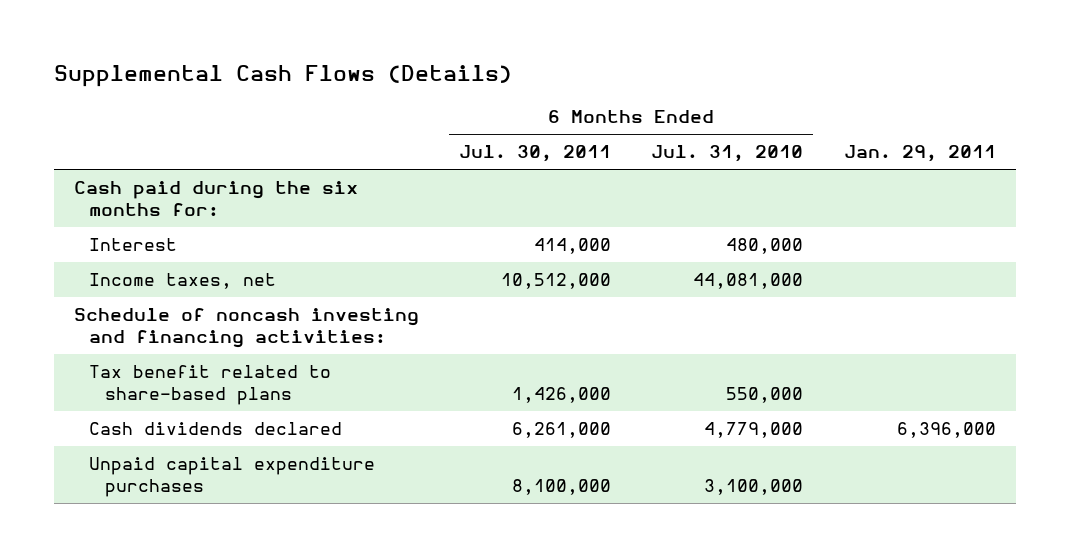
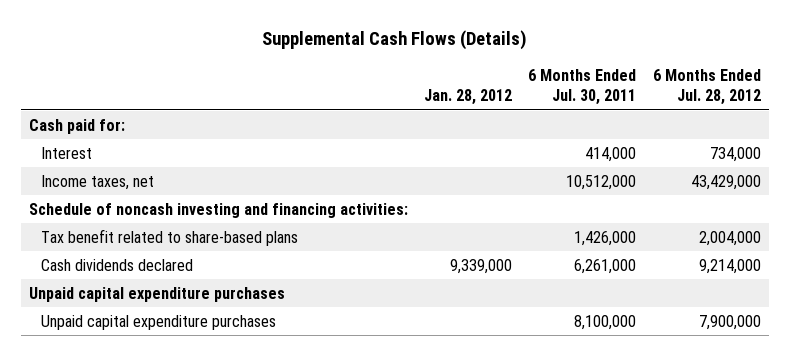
[651,145,804,163] Jul. 31, 2010 -> none
[843,145,996,163] Jan. 29, 2011 -> none
none -> [424,89,513,106] Jan. 28, 2012
none -> [652,68,761,106] 6 Months Ended Jul. 28, 2012
[73,181,358,216] Cash paid during the six months for: -> [28,118,125,134] Cash paid for:
none -> [28,286,285,302] Unpaid capital expenditure purchases

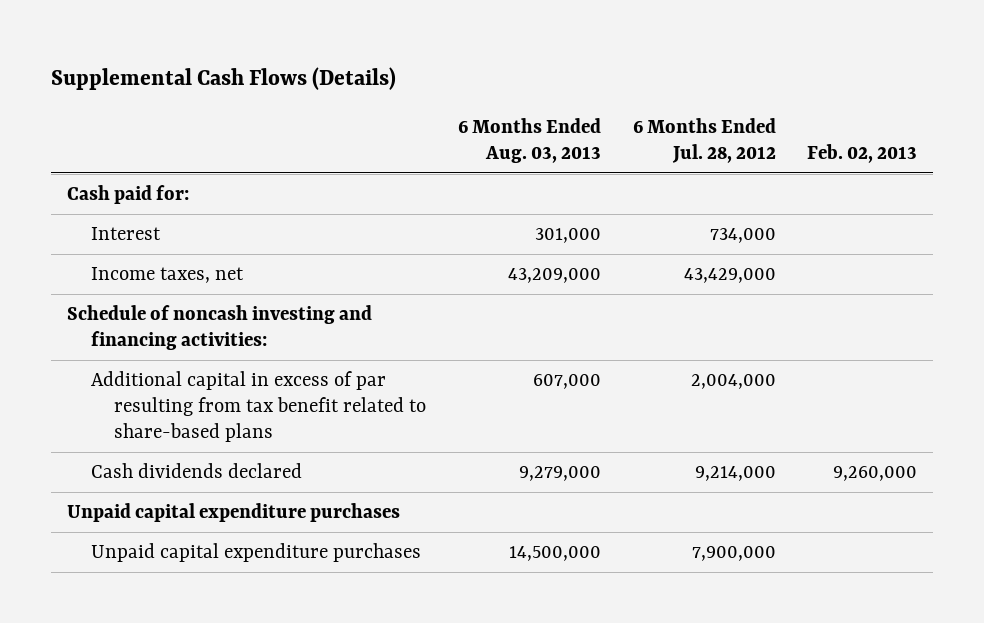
[424,89,513,106] Jan. 28, 2012 -> none
[528,68,637,106] 6 Months Ended Jul. 30, 2011 -> none
none -> [457,117,601,163] 6 Months Ended Aug. 03, 2013
none -> [807,143,918,163] Feb. 02, 2013
[41,228,299,246] Tax benefit related to share-based plans -> [90,371,427,443] Additional capital in excess of par resulting from tax benefit related to share-based plans

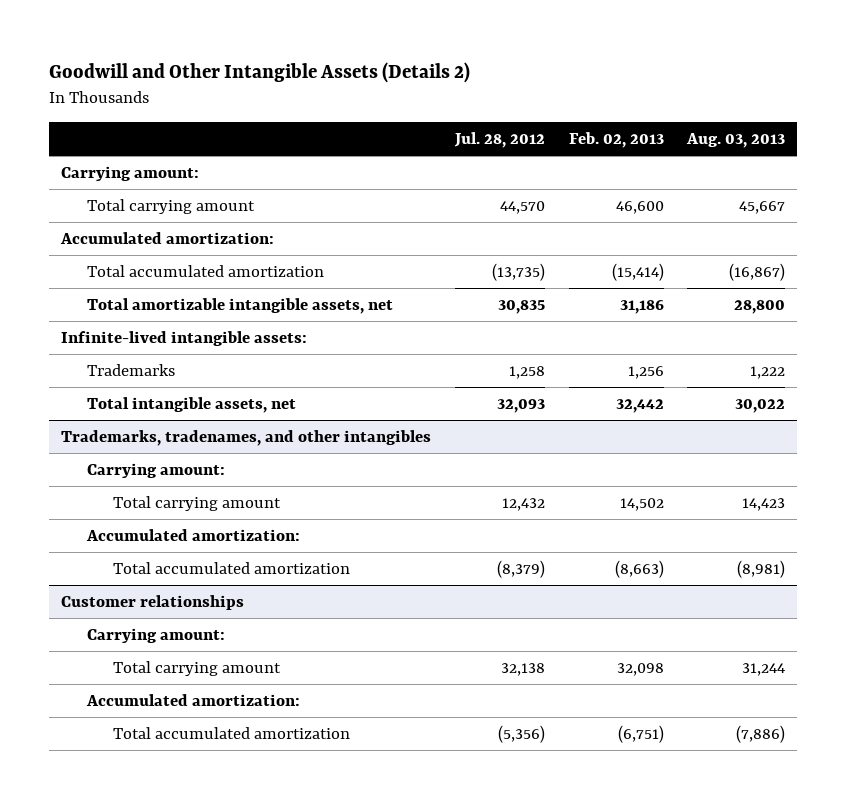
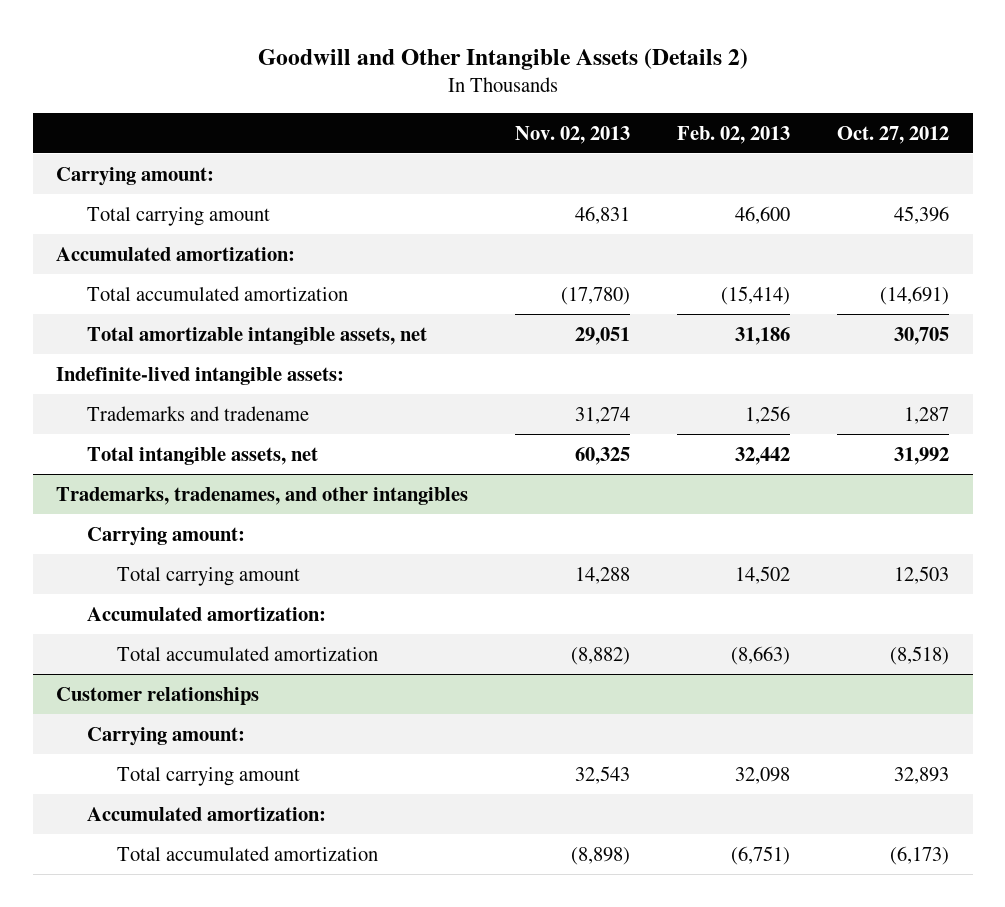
[453,132,545,149] Jul. 28, 2012 -> none
[686,133,786,149] Aug. 03, 2013 -> none
none -> [515,125,631,144] Nov. 02, 2013
none -> [837,125,950,144] Oct. 27, 2012
[61,330,308,346] Infinite-lived intangible assets: -> [56,366,345,385] Indefinite-lived intangible assets:
[87,363,176,376] Trademarks -> [86,405,309,421] Trademarks and tradename

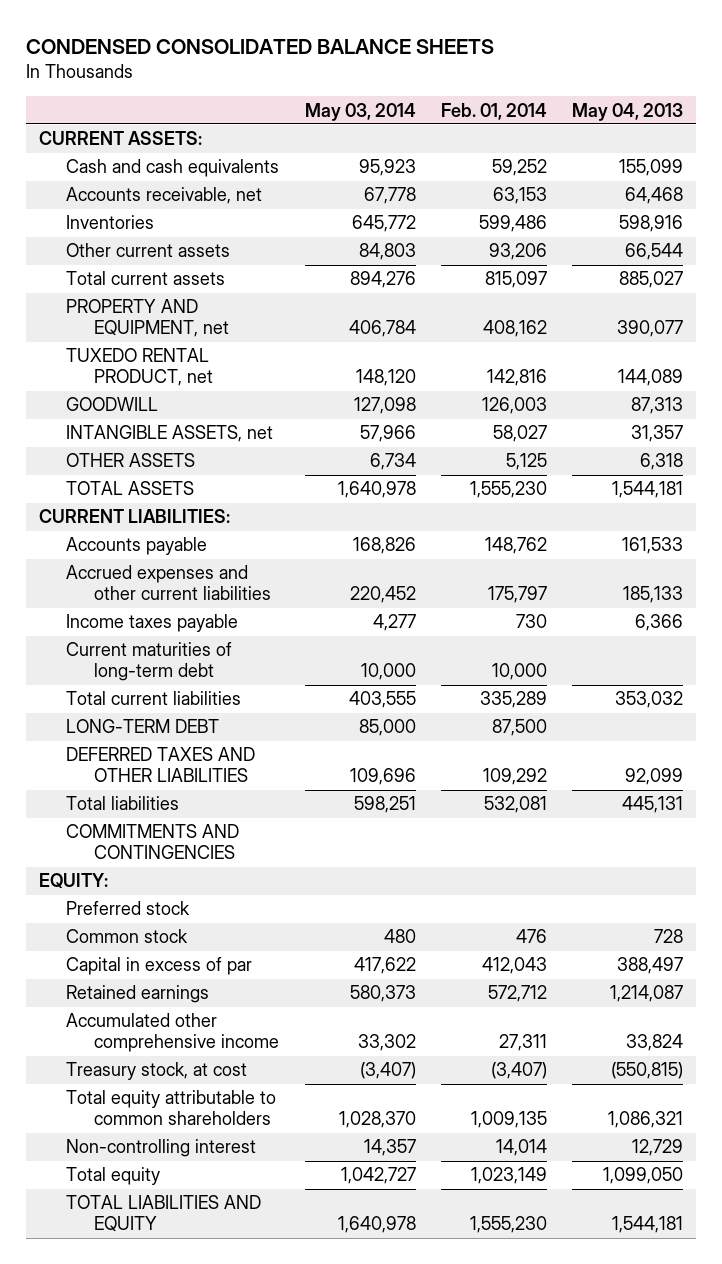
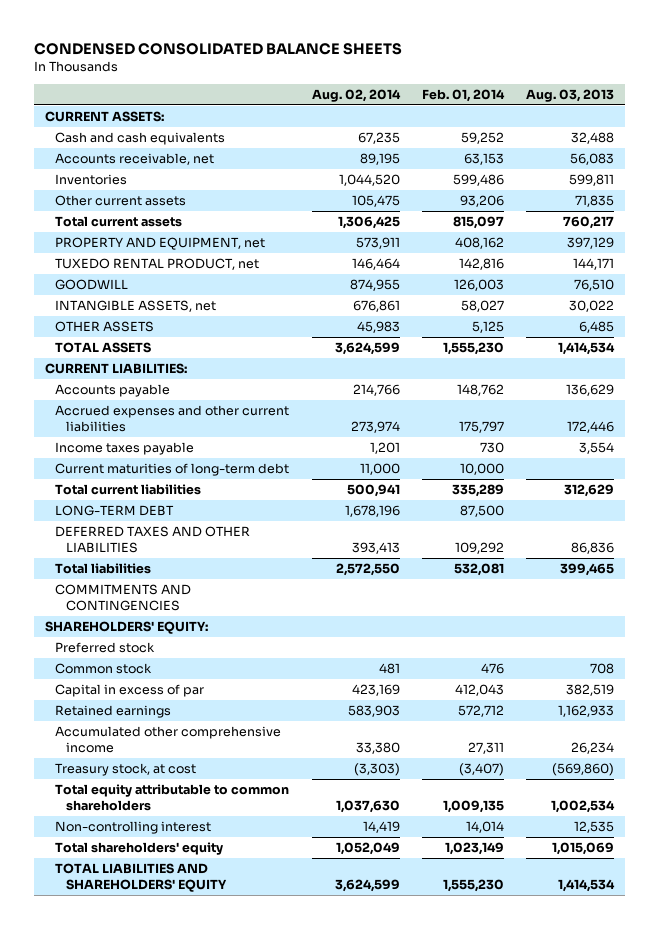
[304,102,416,121] May 03, 2014 -> none
[571,102,683,121] May 04, 2013 -> none
none -> [311,88,401,102] Aug. 02, 2014
none -> [525,88,614,102] Aug. 03, 2013
[38,873,108,889] EQUITY: -> [45,621,209,635] SHAREHOLDERS' EQUITY:
[66,1167,161,1186] Total equity -> [55,842,224,856] Total shareholders' equity
[66,1195,262,1233] TOTAL LIABILITIES AND EQUITY -> [55,863,227,892] TOTAL LIABILITIES AND SHAREHOLDERS' EQUITY

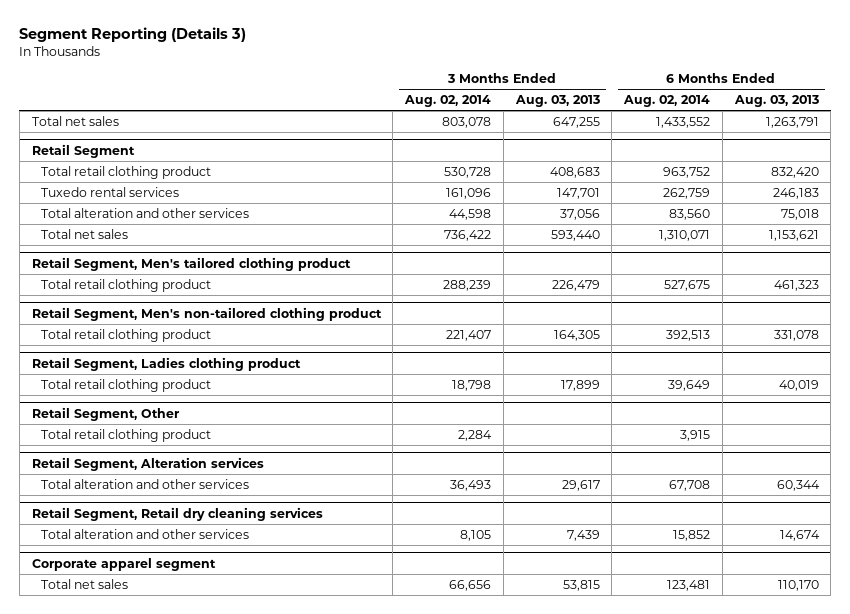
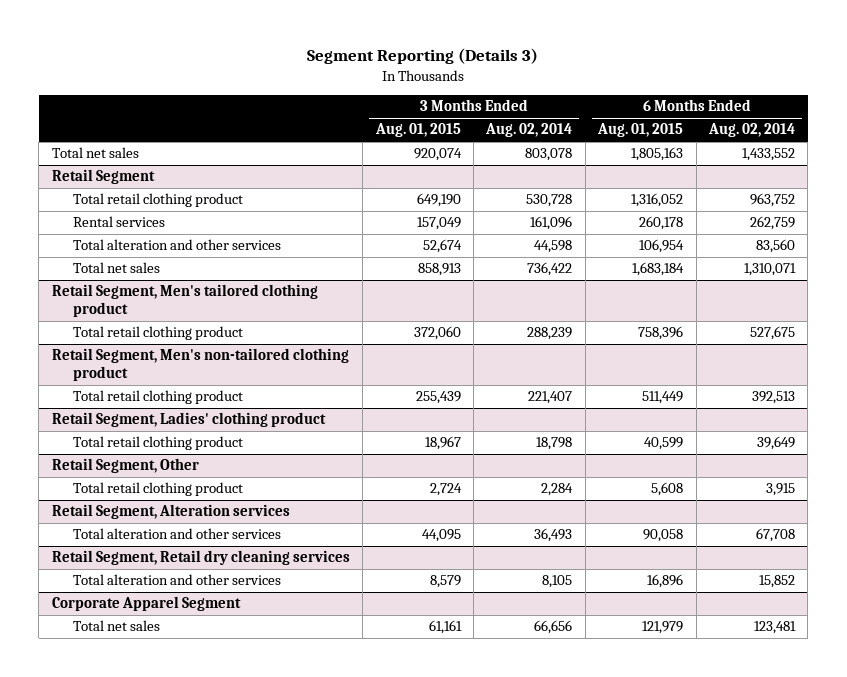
[514,95,600,108] Aug. 03, 2013 -> none
[733,95,819,108] Aug. 03, 2013 -> none
none -> [374,123,461,138] Aug. 01, 2015
none -> [597,123,684,138] Aug. 01, 2015
[41,186,180,197] Tuxedo rental services -> [73,216,166,228] Rental services
[31,356,301,371] Retail Segment, Ladies clothing product -> [51,412,326,428] Retail Segment, Ladies' clothing product
[31,557,216,571] Corporate apparel segment -> [51,596,241,612] Corporate Apparel Segment

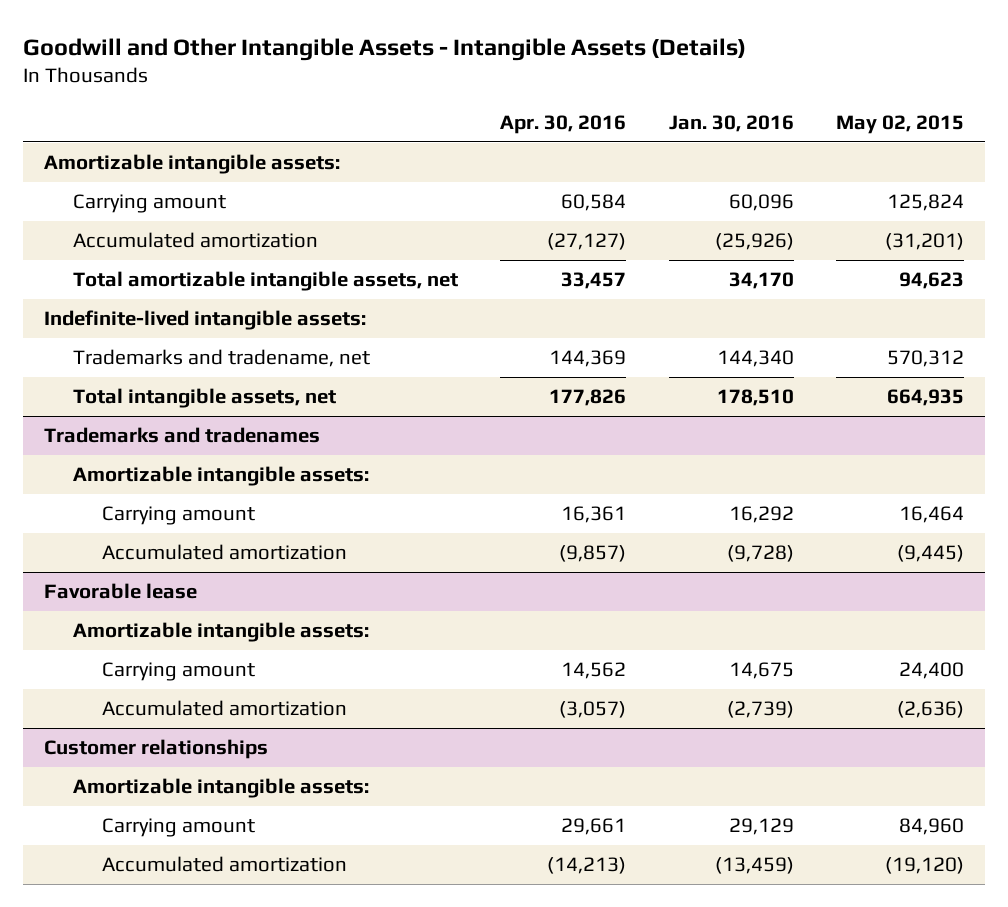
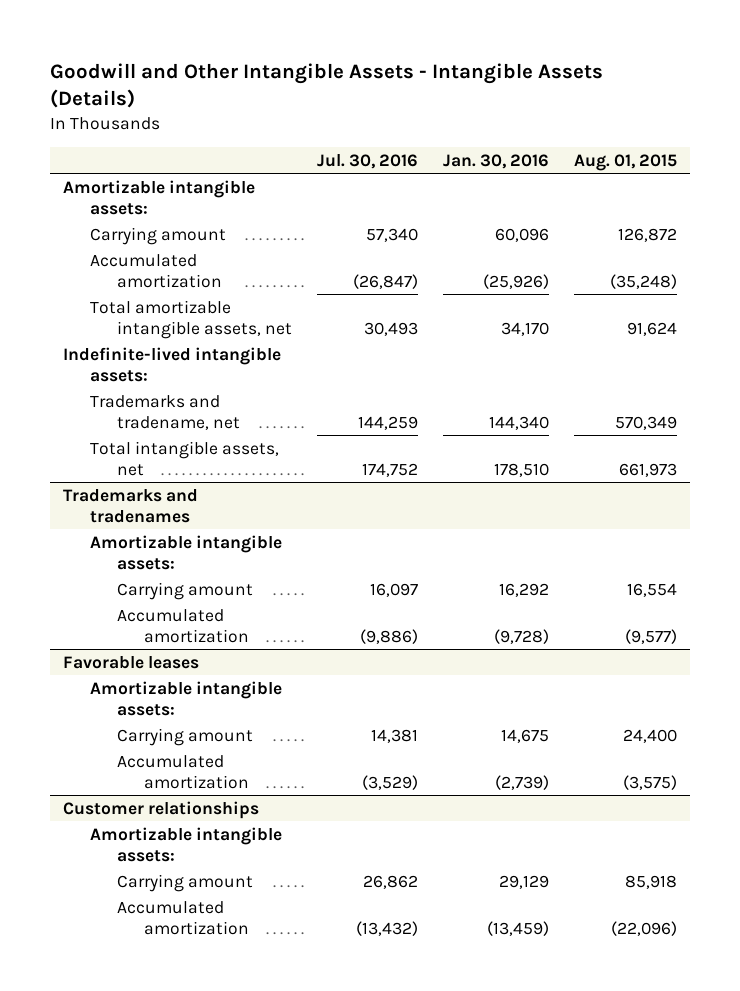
[500,114,627,134] Apr. 30, 2016 -> none
[836,114,965,134] May 02, 2015 -> none
none -> [316,153,418,169] Jul. 30, 2016
none -> [574,153,678,171] Aug. 01, 2015
[43,583,197,600] Favorable lease -> [62,655,199,669] Favorable leases

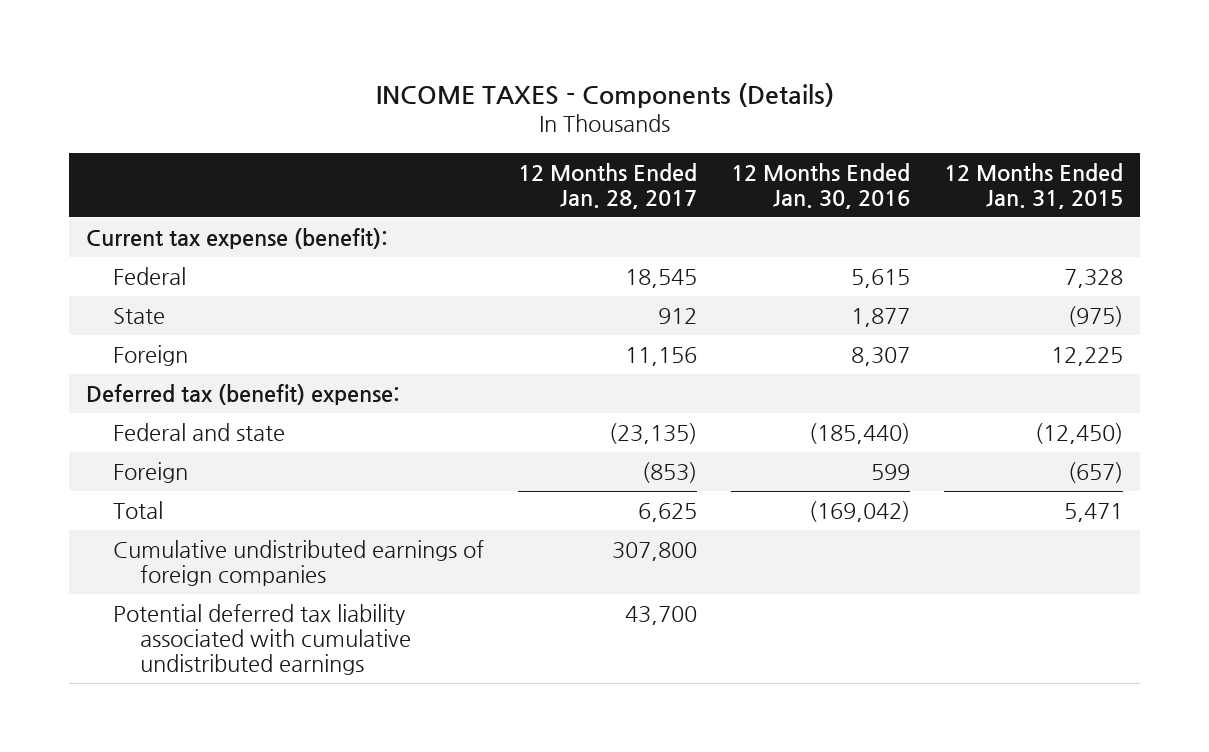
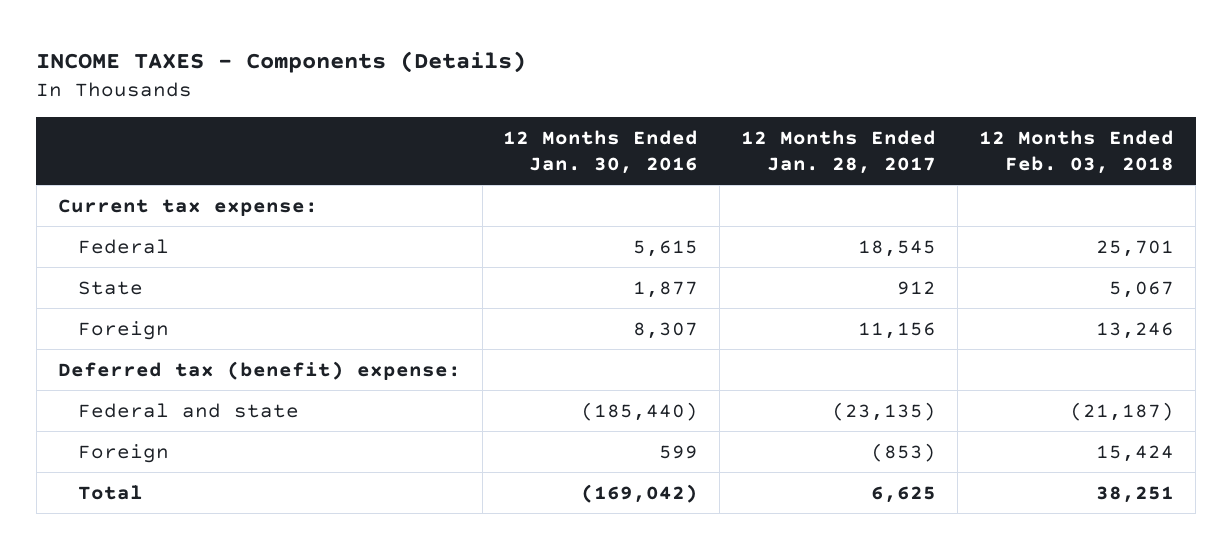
[943,162,1123,209] 12 Months Ended Jan. 31, 2015 -> none
none -> [979,130,1175,174] 12 Months Ended Feb. 03, 2018
[86,227,389,249] Current tax expense (benefit): -> [57,198,318,216] Current tax expense:
[113,539,485,587] Cumulative undistributed earnings of foreign companies -> none
[113,603,412,676] Potential deferred tax liability associated with cumulative undistributed earnings -> none

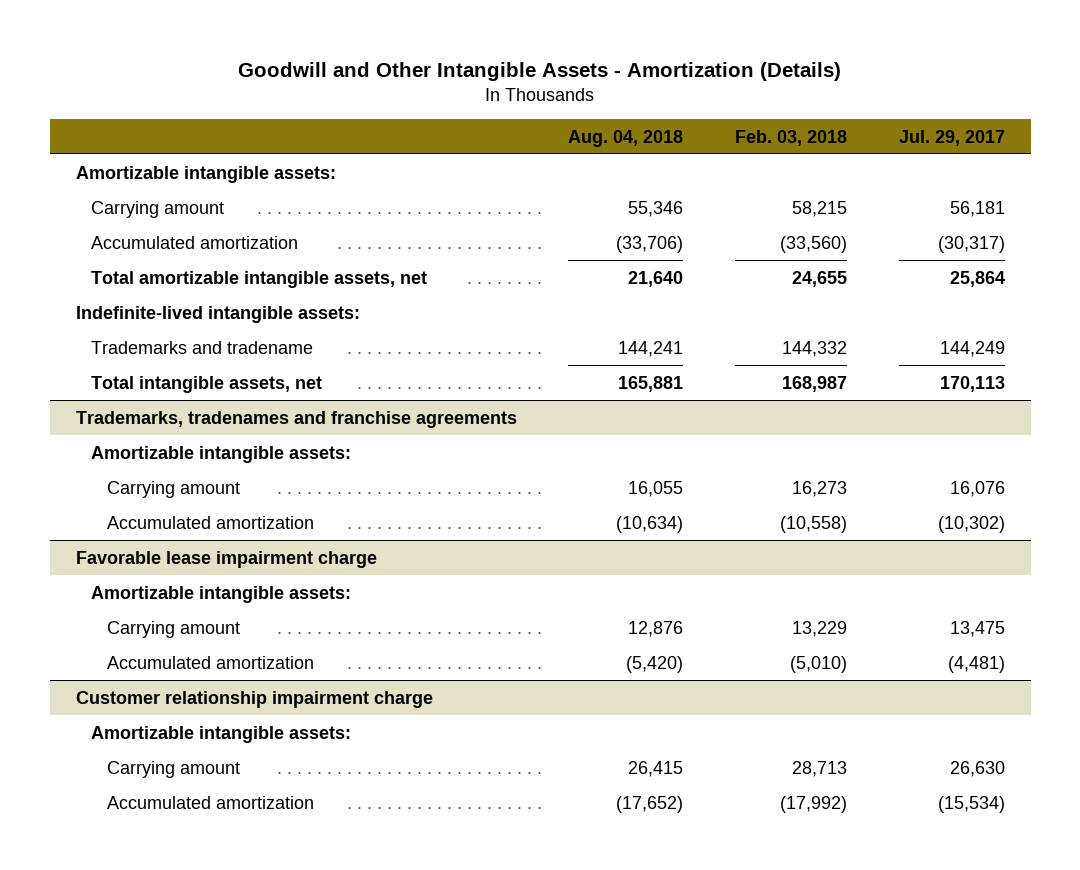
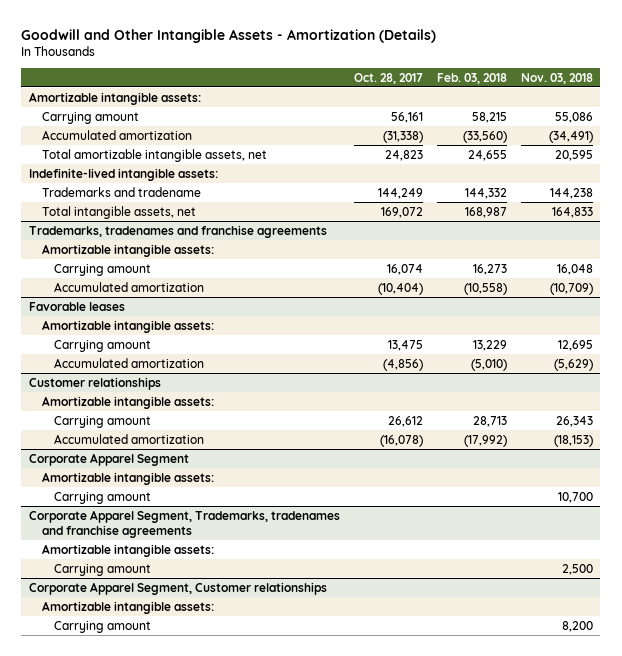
[568,129,684,147] Aug. 04, 2018 -> none
[898,129,1005,146] Jul. 29, 2017 -> none
none -> [353,72,423,84] Oct. 28, 2017
none -> [520,72,593,84] Nov. 03, 2018
[75,550,377,568] Favorable lease impairment charge -> [28,301,125,311] Favorable leases
[75,690,433,708] Customer relationship impairment charge -> [28,376,161,390] Customer relationships
none -> [28,452,189,466] Corporate Apparel Segment
none -> [41,471,214,485] Amortizable intangible assets:
none -> [54,491,152,504] Carrying amount
none -> [28,509,340,538] Corporate Apparel Segment, Trademarks, tradenames and franchise agreements
none -> [41,543,214,557] Amortizable intangible assets:
none -> [54,563,152,576] Carrying amount
none -> [28,581,327,595] Corporate Apparel Segment, Customer relationships
none -> [41,600,214,614] Amortizable intangible assets:
none -> [54,620,152,633] Carrying amount

